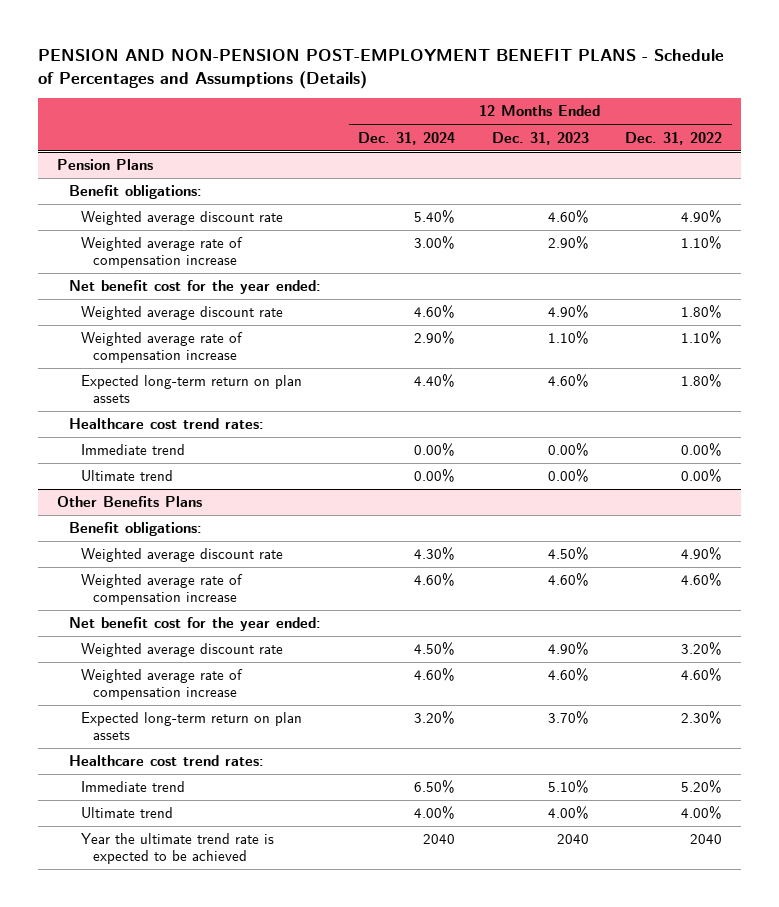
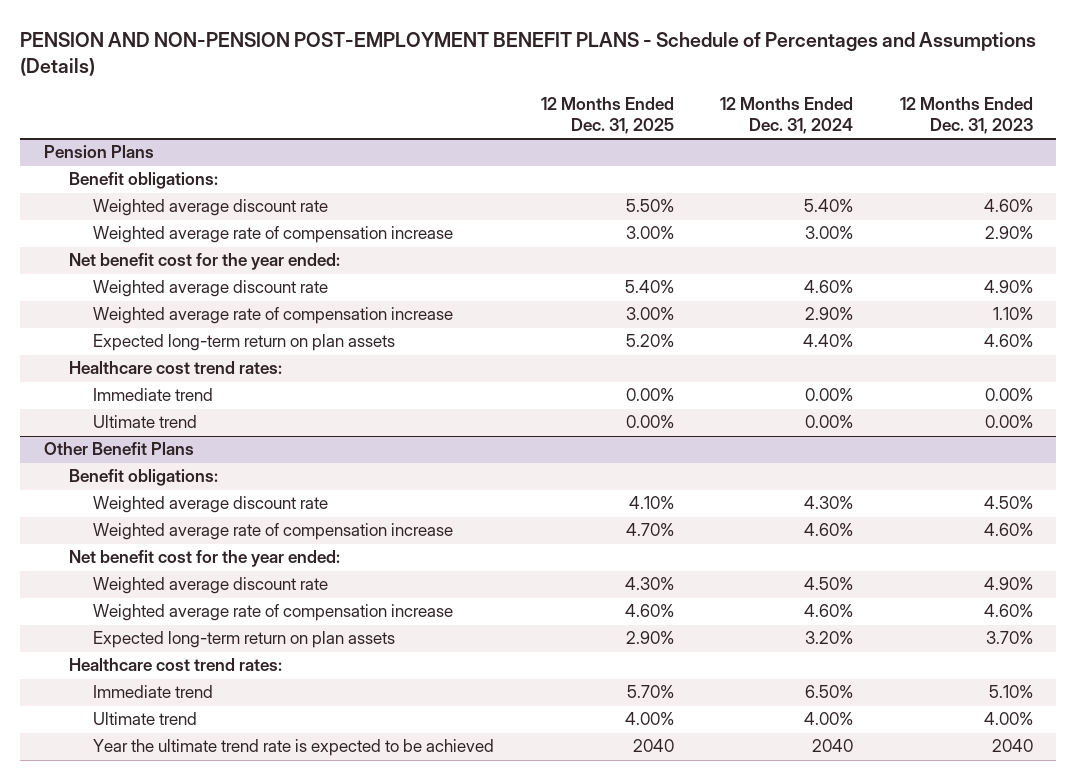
[625,131,723,145] Dec. 31, 2022 -> none
none -> [540,96,674,135] 12 Months Ended Dec. 31, 2025
[56,496,202,508] Other Benefits Plans -> [43,442,194,456] Other Benefit Plans

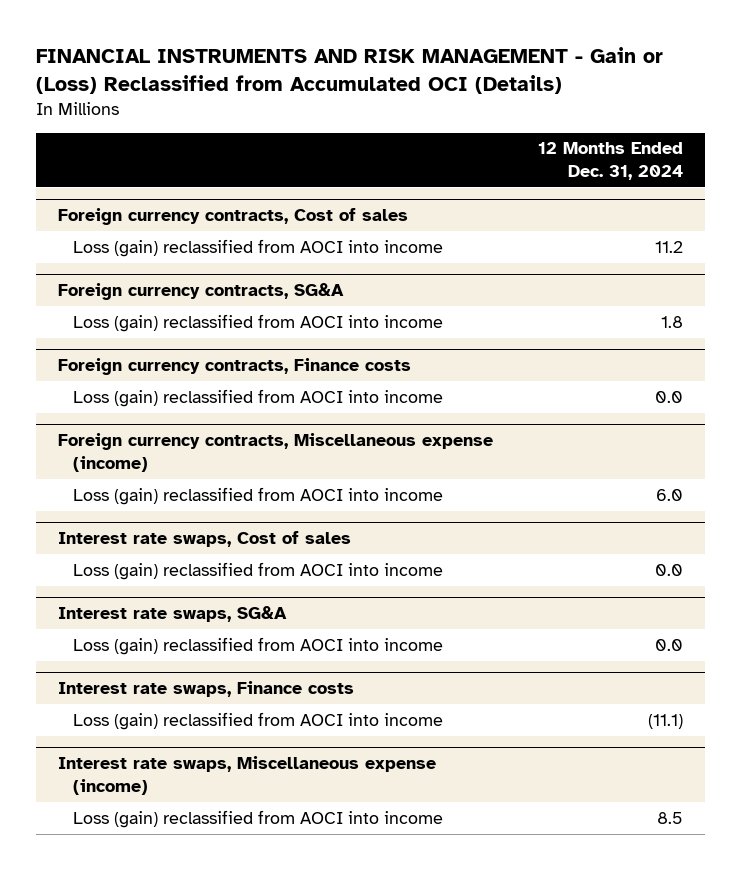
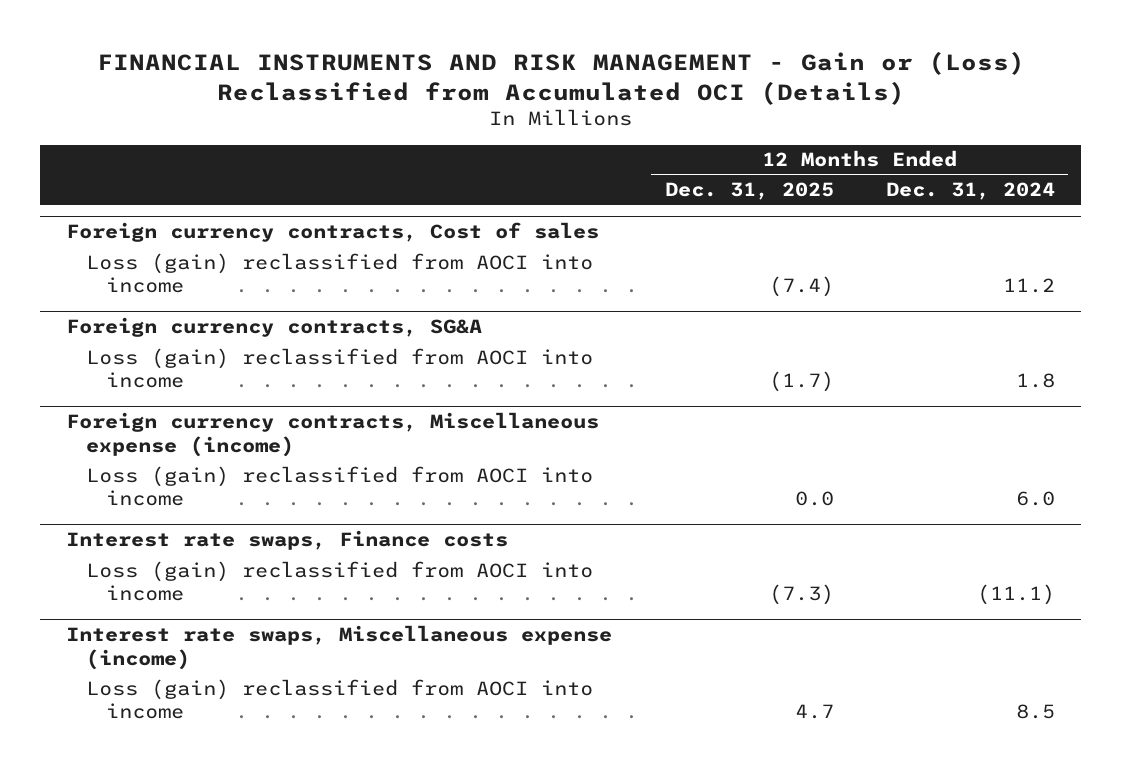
none -> [664,181,834,200] Dec. 31, 2025
[58,358,412,376] Foreign currency contracts, Finance costs -> none
[73,388,444,407] Loss (gain) reclassified from AOCI into income -> none
[58,531,352,548] Interest rate swaps, Cost of sales -> none
[73,561,444,580] Loss (gain) reclassified from AOCI into income -> none
[58,606,288,623] Interest rate swaps, SG&A -> none
[73,636,444,655] Loss (gain) reclassified from AOCI into income -> none

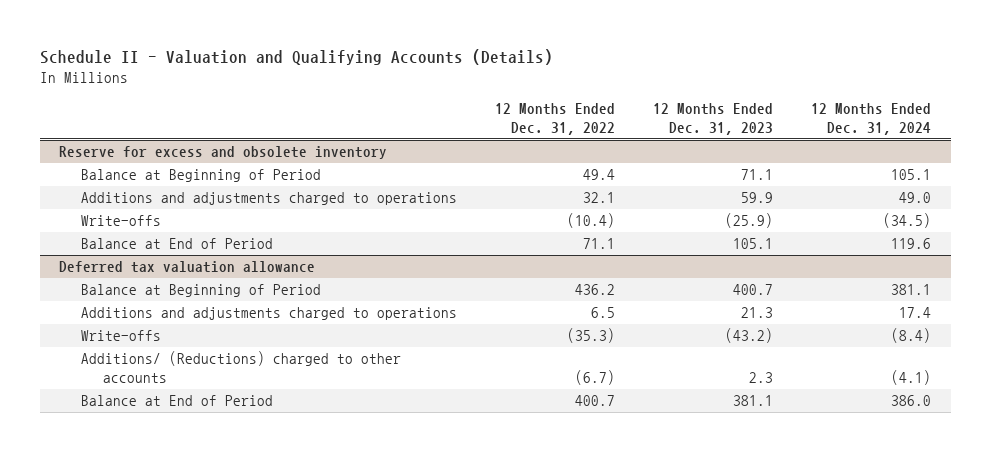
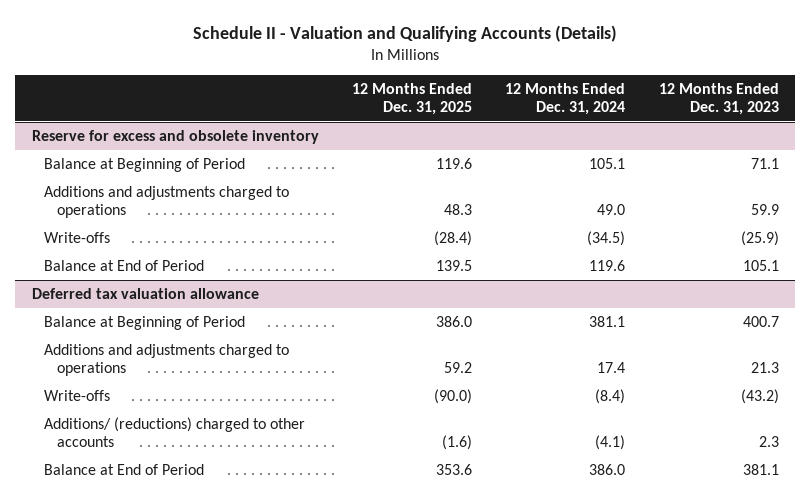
[495,103,616,135] 12 Months Ended Dec. 31, 2022 -> none
none -> [352,82,473,115] 12 Months Ended Dec. 31, 2025
[81,351,402,383] Additions/ (Reductions) charged to other accounts -> [44,417,306,447] Additions/ (reductions) charged to other accounts

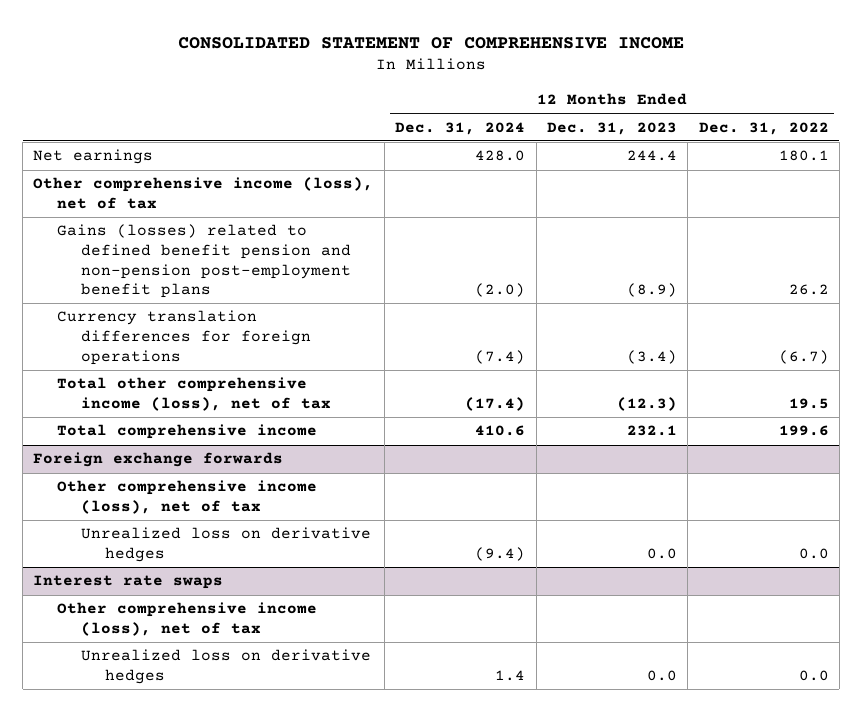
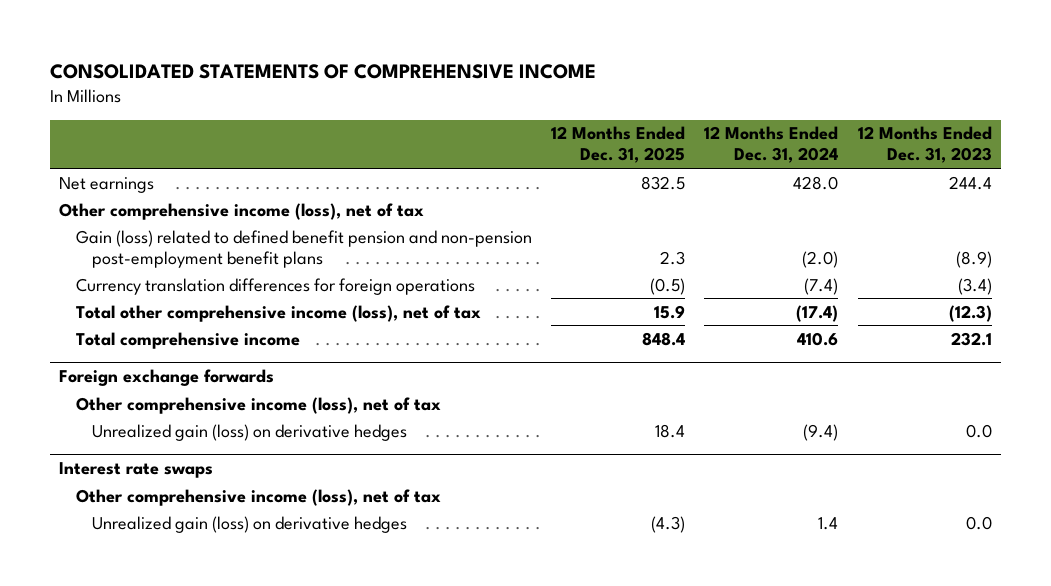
[178,36,685,49] CONSOLIDATED STATEMENT OF COMPREHENSIVE INCOME -> [49,63,596,79] CONSOLIDATED STATEMENTS OF COMPREHENSIVE INCOME
[698,121,829,135] Dec. 31, 2022 -> none
none -> [550,126,685,164] 12 Months Ended Dec. 31, 2025
[57,224,351,299] Gains (losses) related to defined benefit pension and non-pension post-employment benefit plans -> [75,229,532,268] Gain (loss) related to defined benefit pension and non-pension post-employment benefit plans
[80,527,371,562] Unrealized loss on derivative hedges -> [91,423,407,441] Unrealized gain (loss) on derivative hedges
[80,649,371,684] Unrealized loss on derivative hedges -> [91,515,407,533] Unrealized gain (loss) on derivative hedges

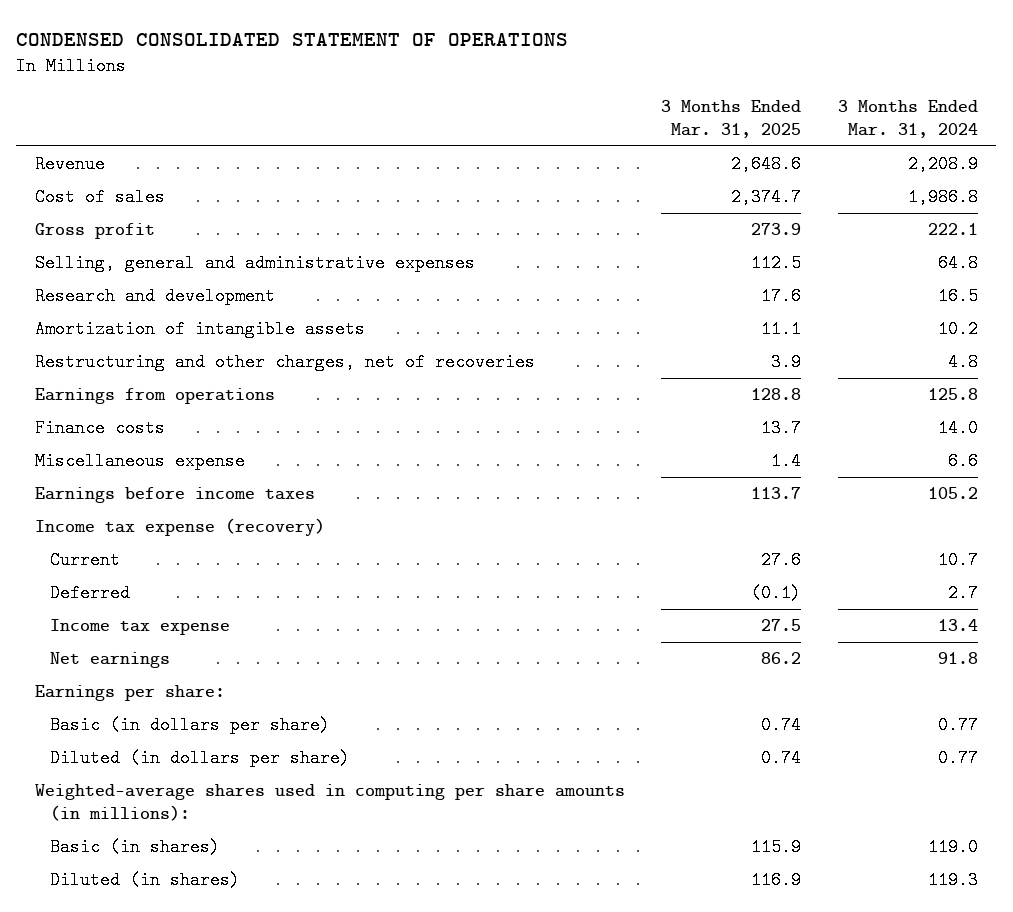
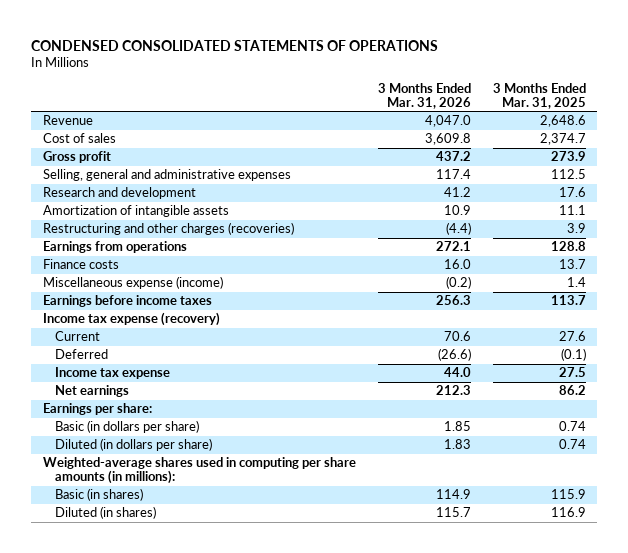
[16,32,569,46] CONDENSED CONSOLIDATED STATEMENT OF OPERATIONS -> [31,39,439,51] CONDENSED CONSOLIDATED STATEMENTS OF OPERATIONS
[837,100,978,139] 3 Months Ended Mar. 31, 2024 -> none
none -> [377,82,471,109] 3 Months Ended Mar. 31, 2026
[34,353,535,372] Restructuring and other charges, net of recoveries -> [42,222,294,236] Restructuring and other charges (recoveries)
[34,452,245,471] Miscellaneous expense -> [42,276,223,290] Miscellaneous expense (income)

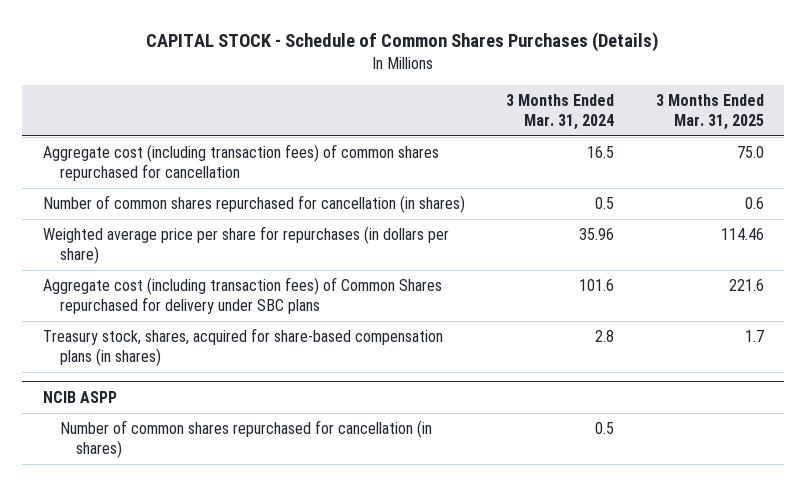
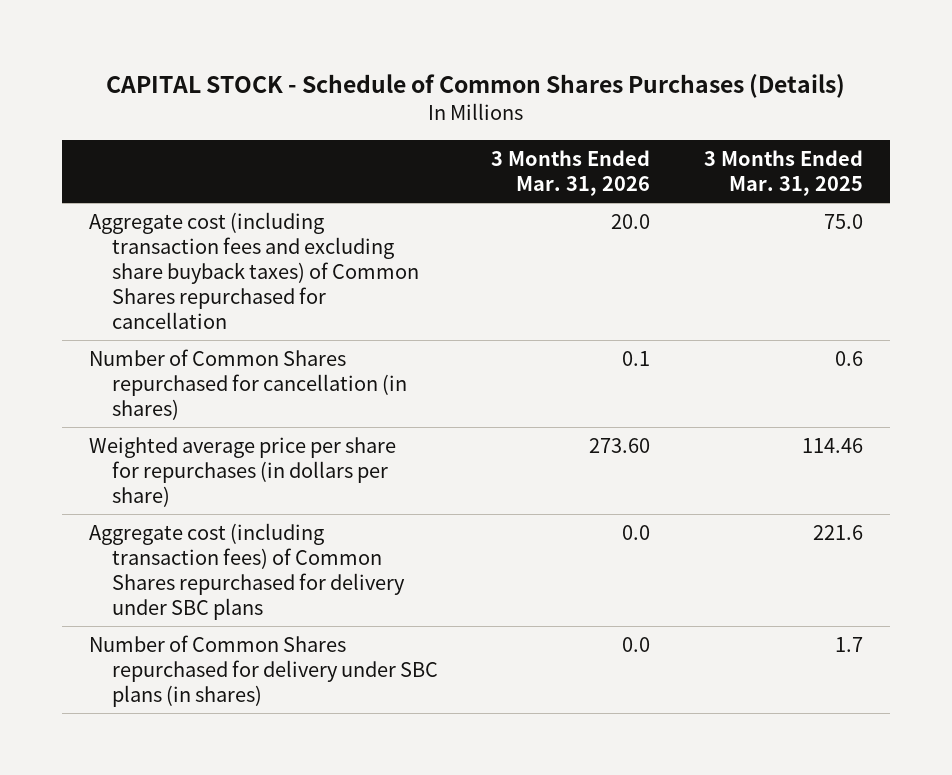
[506,93,615,130] 3 Months Ended Mar. 31, 2024 -> none
none -> [491,150,651,197] 3 Months Ended Mar. 31, 2026
[42,144,439,181] Aggregate cost (including transaction fees) of common shares repurchased for cancellation -> [88,211,419,329] Aggregate cost (including transaction fees and excluding share buyback taxes) of Common Shares repurchased for cancellation
[42,195,465,214] Number of common shares repurchased for cancellation (in shares) -> [88,348,407,420] Number of Common Shares repurchased for cancellation (in shares)
[42,391,117,404] NCIB ASPP -> none
[59,420,432,458] Number of common shares repurchased for cancellation (in shares) -> none
[42,328,443,366] Treasury stock, shares, acquired for share-based compensation plans (in shares) -> [88,634,438,707] Number of Common Shares repurchased for delivery under SBC plans (in shares)

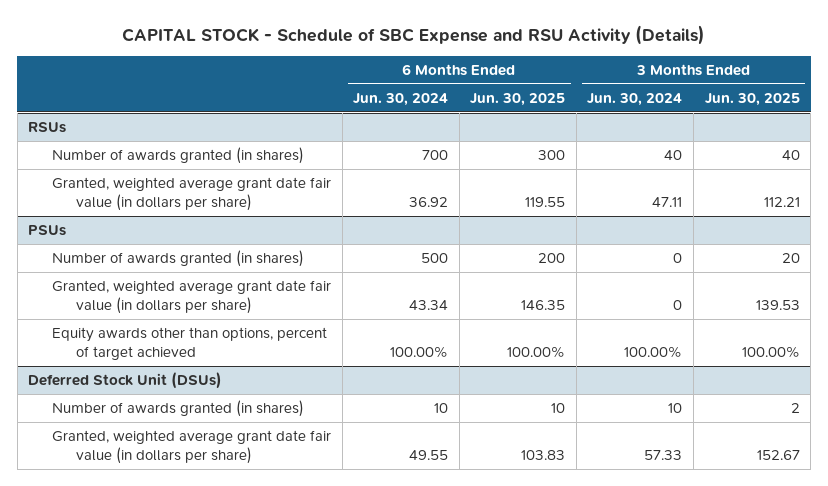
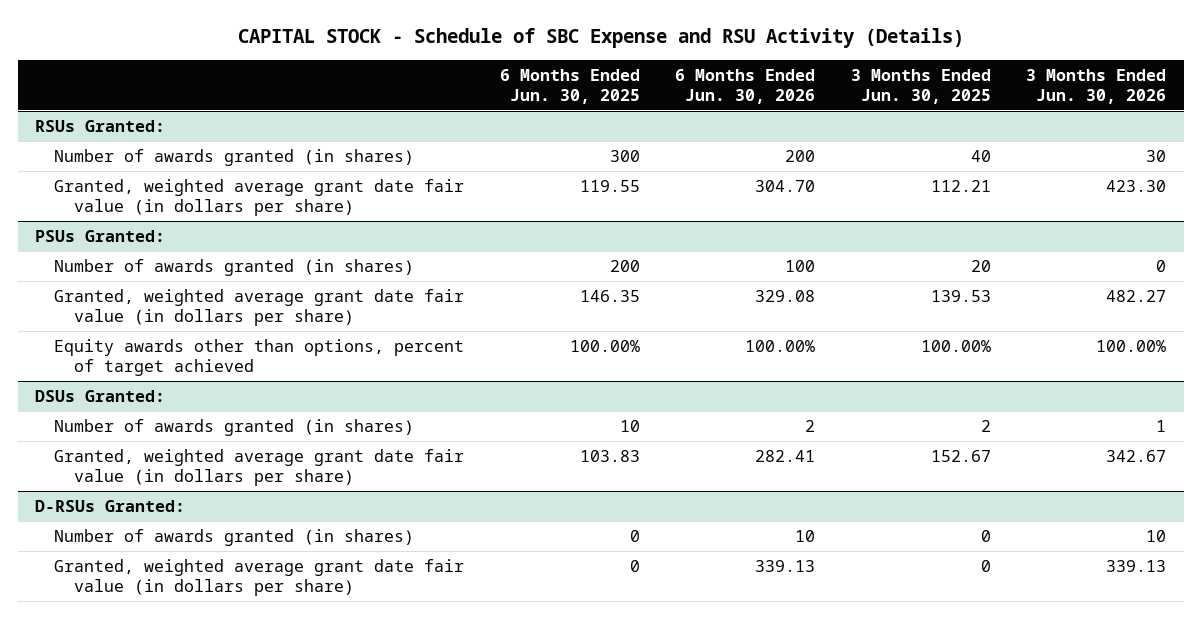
[353,92,449,106] Jun. 30, 2024 -> none
[587,92,683,106] Jun. 30, 2024 -> none
none -> [675,68,816,104] 6 Months Ended Jun. 30, 2026
none -> [1025,68,1166,104] 3 Months Ended Jun. 30, 2026
[28,122,67,134] RSUs -> [35,120,166,133] RSUs Granted:
[28,225,67,237] PSUs -> [35,230,166,243] PSUs Granted:
[28,372,223,390] Deferred Stock Unit (DSUs) -> [35,390,166,403] DSUs Granted:
none -> [35,500,186,513] D-RSUs Granted:
none -> [54,529,415,547] Number of awards granted (in shares)
none -> [54,559,465,596] Granted, weighted average grant date fair value (in dollars per share)

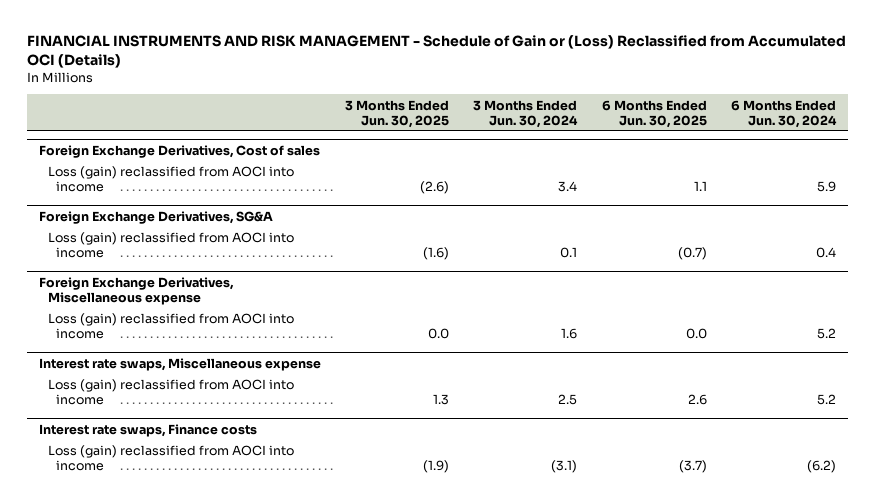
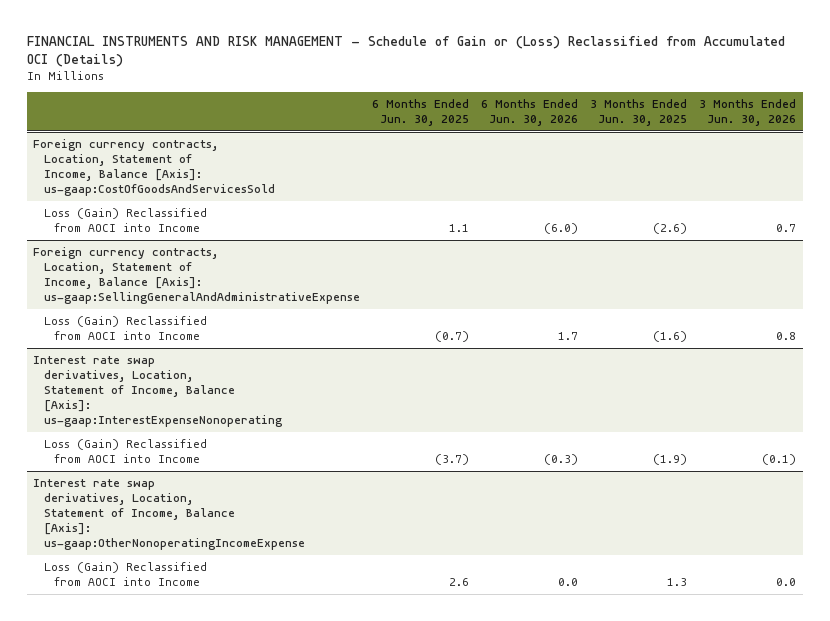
[473,99,579,128] 3 Months Ended Jun. 30, 2024 -> none
[731,99,838,128] 6 Months Ended Jun. 30, 2024 -> none
none -> [481,99,579,127] 6 Months Ended Jun. 30, 2026
none -> [699,99,797,127] 3 Months Ended Jun. 30, 2026
[38,144,320,158] Foreign Exchange Derivatives, Cost of sales -> none
[38,210,273,224] Foreign Exchange Derivatives, SG&A -> none
[38,276,234,305] Foreign Exchange Derivatives, Miscellaneous expense -> none
[38,357,321,371] Interest rate swaps, Miscellaneous expense -> none
[38,423,257,437] Interest rate swaps, Finance costs -> none
[47,445,294,472] Loss (gain) reclassified from AOCI into income -> none
none -> [33,139,275,196] Foreign currency contracts, Location, Statement of Income, Balance [Axis]: us-gaap:CostOfGoodsAndServicesSold
[47,166,294,193] Loss (gain) reclassified from AOCI into income -> [43,208,207,232] Loss (Gain) Reclassified from AOCI into Income
none -> [33,247,360,304] Foreign currency contracts, Location, Statement of Income, Balance [Axis]: us-gaap:SellingGeneralAndAdministrativeExpense
[47,232,294,259] Loss (gain) reclassified from AOCI into income -> [43,316,207,340] Loss (Gain) Reclassified from AOCI into Income
none -> [33,356,283,427] Interest rate swap derivatives, Location, Statement of Income, Balance [Axis]: us-gaap:InterestExpenseNonoperating
[47,313,294,340] Loss (gain) reclassified from AOCI into income -> [43,439,207,463] Loss (Gain) Reclassified from AOCI into Income
[428,328,450,340] 0.0 -> [653,453,688,465] (1.9)
[685,328,707,340] 0.0 -> [434,453,469,465] (3.7)
none -> [33,479,305,550] Interest rate swap derivatives, Location, Statement of Income, Balance [Axis]: us-gaap:OtherNonoperatingIncomeExpense
[47,379,294,406] Loss (gain) reclassified from AOCI into income -> [43,562,207,586] Loss (Gain) Reclassified from AOCI into Income

